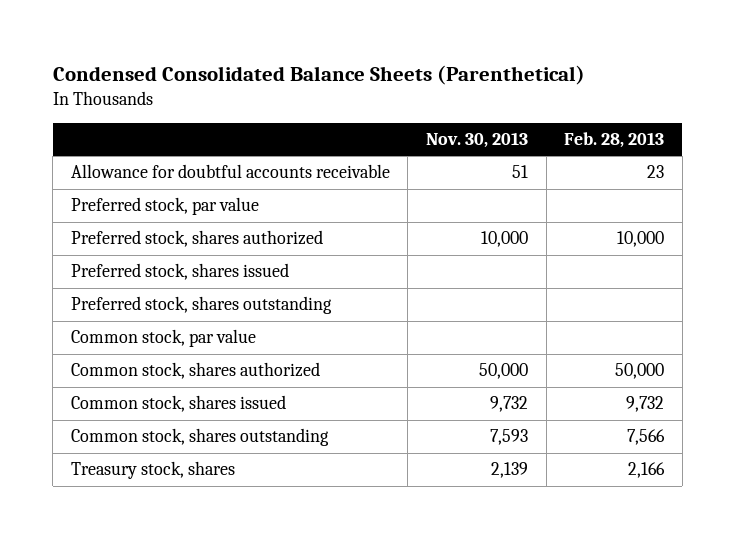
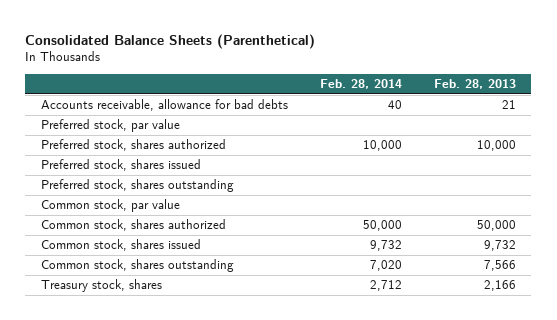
[52,64,585,85] Condensed Consolidated Balance Sheets (Parenthetical) -> [25,33,316,49] Consolidated Balance Sheets (Parenthetical)
[425,132,528,149] Nov. 30, 2013 -> none
none -> [319,78,402,89] Feb. 28, 2014
[70,164,390,179] Allowance for doubtful accounts receivable -> [41,99,289,112] Accounts receivable, allowance for bad debts
[647,165,665,179] 23 -> [501,100,516,110] 21

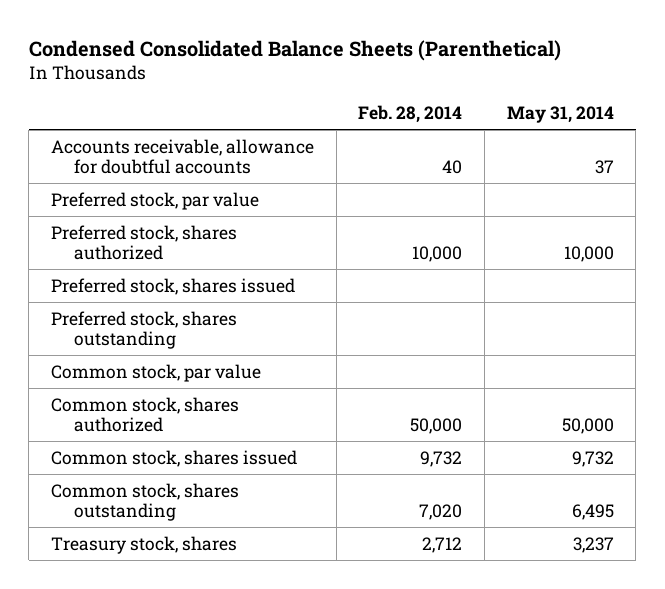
[25,33,316,49] Consolidated Balance Sheets (Parenthetical) -> [28,39,561,61] Condensed Consolidated Balance Sheets (Parenthetical)
[433,78,516,89] Feb. 28, 2013 -> none
none -> [506,106,614,124] May 31, 2014
[41,99,289,112] Accounts receivable, allowance for bad debts -> [50,138,314,174] Accounts receivable, allowance for doubtful accounts

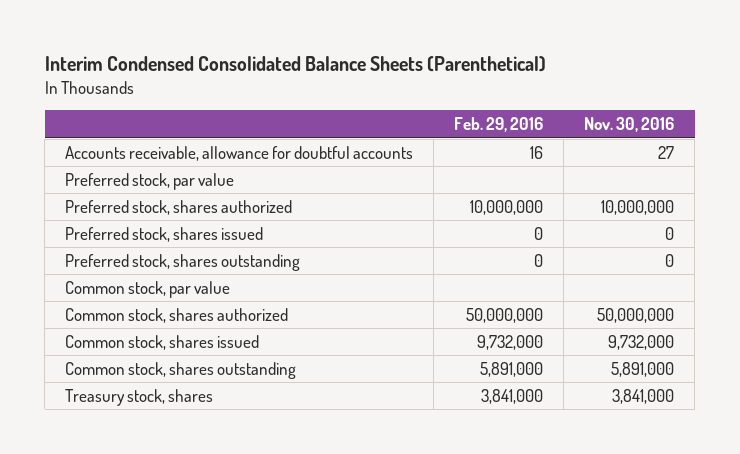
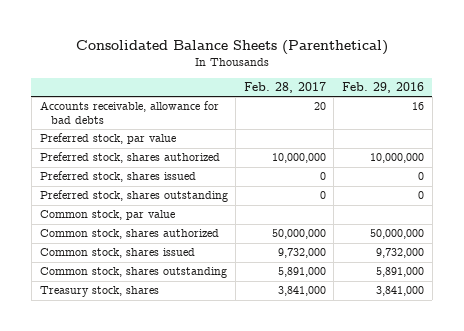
[44,55,546,72] Interim Condensed Consolidated Balance Sheets (Parenthetical) -> [75,39,388,55] Consolidated Balance Sheets (Parenthetical)
[584,117,675,133] Nov. 30, 2016 -> none
none -> [243,82,326,94] Feb. 28, 2017
[65,145,414,161] Accounts receivable, allowance for doubtful accounts -> [39,101,219,125] Accounts receivable, allowance for bad debts

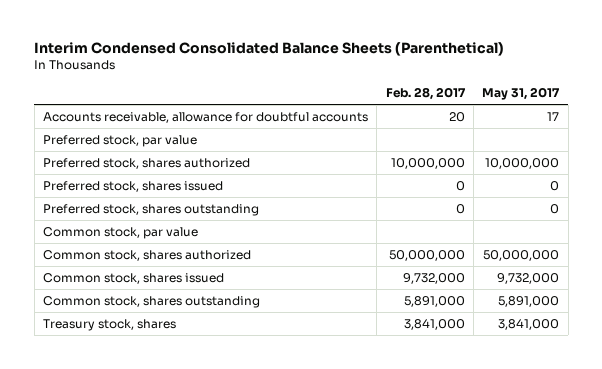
[75,39,388,55] Consolidated Balance Sheets (Parenthetical) -> [34,42,505,57] Interim Condensed Consolidated Balance Sheets (Parenthetical)
[342,82,425,94] Feb. 29, 2016 -> none
none -> [482,87,561,101] May 31, 2017
[39,101,219,125] Accounts receivable, allowance for bad debts -> [43,111,369,123] Accounts receivable, allowance for doubtful accounts

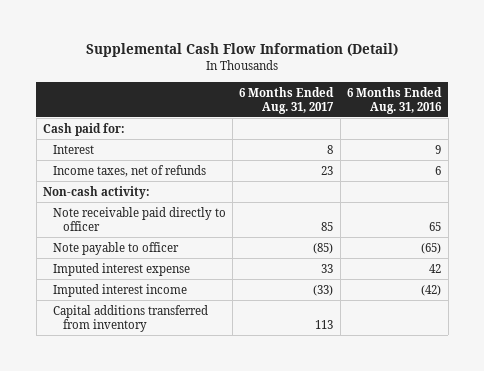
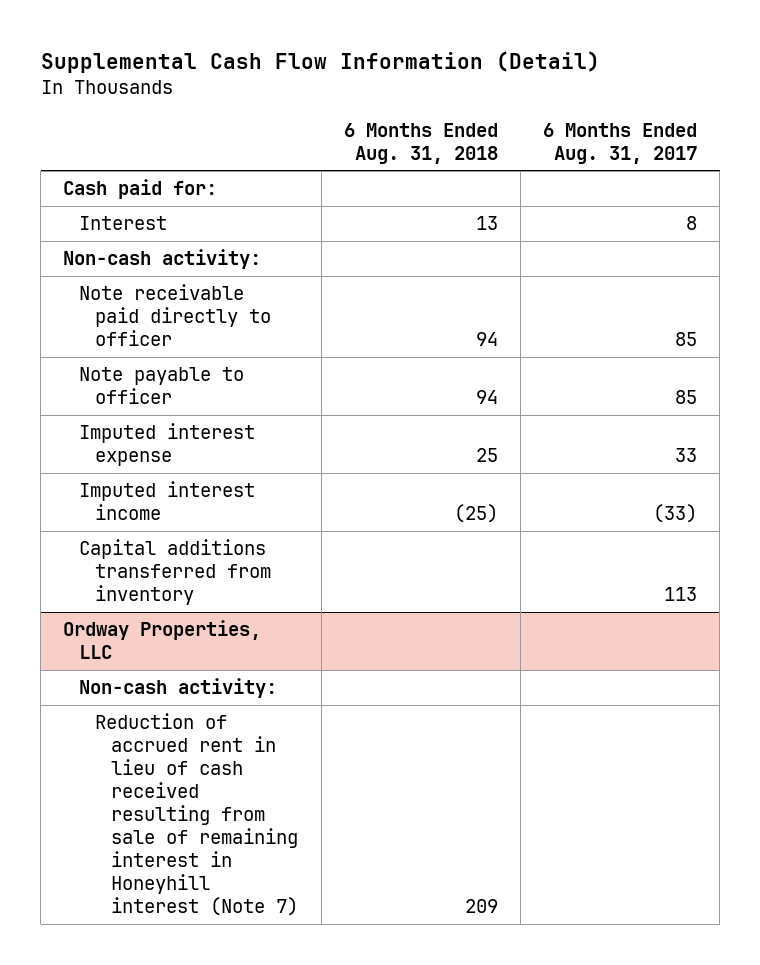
[347,86,443,114] 6 Months Ended Aug. 31, 2016 -> none
none -> [343,122,498,164] 6 Months Ended Aug. 31, 2018
[52,164,206,177] Income taxes, net of refunds -> none
[313,242,334,254] (85) -> [675,390,698,405] 85
none -> [63,620,262,660] Ordway Properties, LLC
none -> [79,678,278,699] Non-cash activity:
none -> [95,713,299,917] Reduction of accrued rent in lieu of cash received resulting from sale of remaining interest in Honeyhill interest (Note 7)

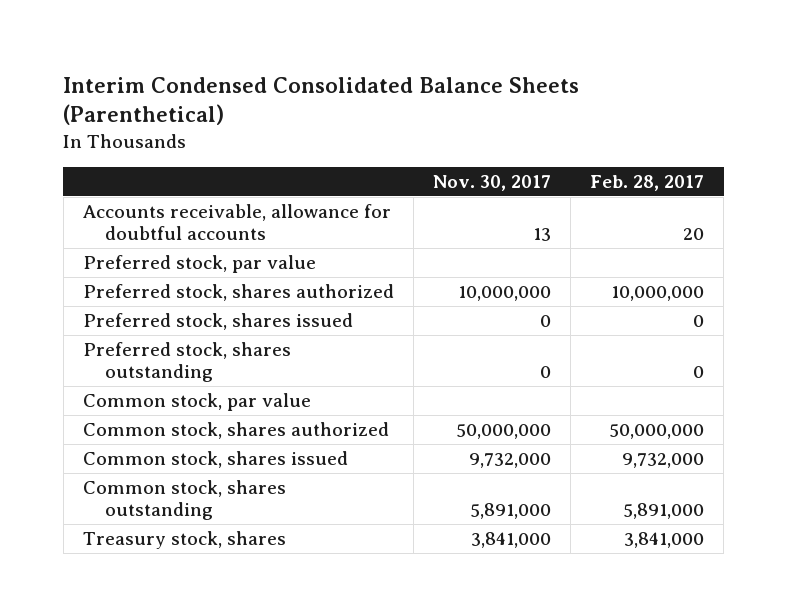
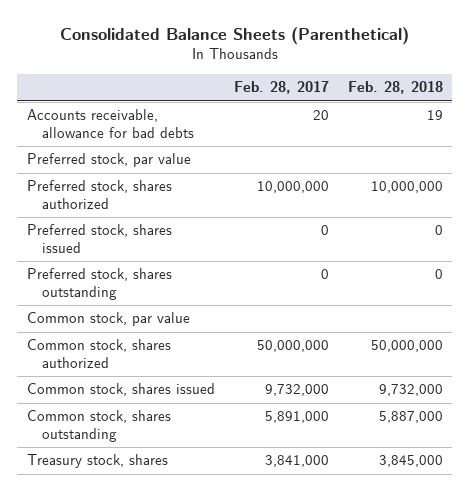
[63,76,580,125] Interim Condensed Consolidated Balance Sheets (Parenthetical) -> [59,26,409,45] Consolidated Balance Sheets (Parenthetical)
[432,174,551,191] Nov. 30, 2017 -> none
none -> [347,81,443,95] Feb. 28, 2018
[82,204,391,241] Accounts receivable, allowance for doubtful accounts -> [26,109,194,138] Accounts receivable, allowance for bad debts

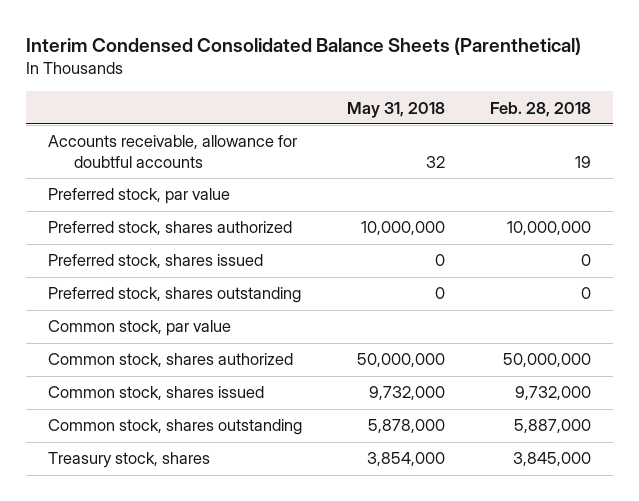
[59,26,409,45] Consolidated Balance Sheets (Parenthetical) -> [25,36,581,55] Interim Condensed Consolidated Balance Sheets (Parenthetical)
[233,81,329,95] Feb. 28, 2017 -> none
none -> [347,101,446,118] May 31, 2018
[26,109,194,138] Accounts receivable, allowance for bad debts -> [48,135,298,168] Accounts receivable, allowance for doubtful accounts

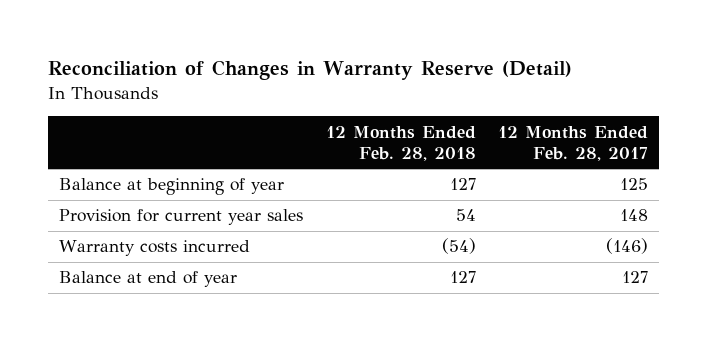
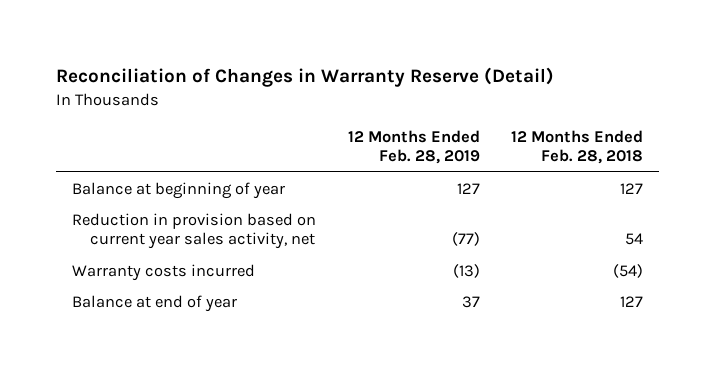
[497,125,648,162] 12 Months Ended Feb. 28, 2017 -> none
none -> [347,130,480,165] 12 Months Ended Feb. 28, 2019
[59,209,304,226] Provision for current year sales -> [72,212,317,250] Reduction in provision based on current year sales activity, net

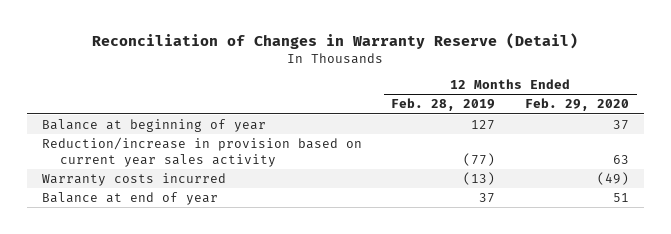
[511,130,644,165] 12 Months Ended Feb. 28, 2018 -> none
none -> [525,98,630,112] Feb. 29, 2020
[72,212,317,250] Reduction in provision based on current year sales activity, net -> [41,136,362,167] Reduction/increase in provision based on current year sales activity

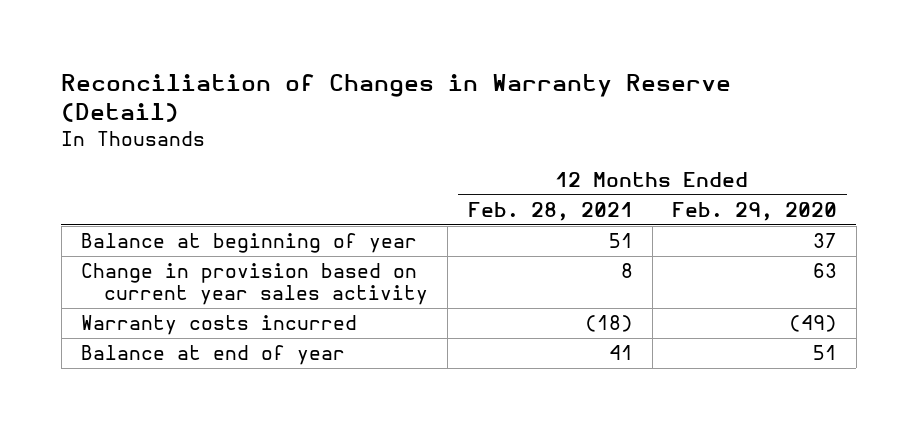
[391,98,496,112] Feb. 28, 2019 -> none
none -> [467,201,633,221] Feb. 28, 2021
[41,136,362,167] Reduction/increase in provision based on current year sales activity -> [80,263,429,306] Change in provision based on current year sales activity

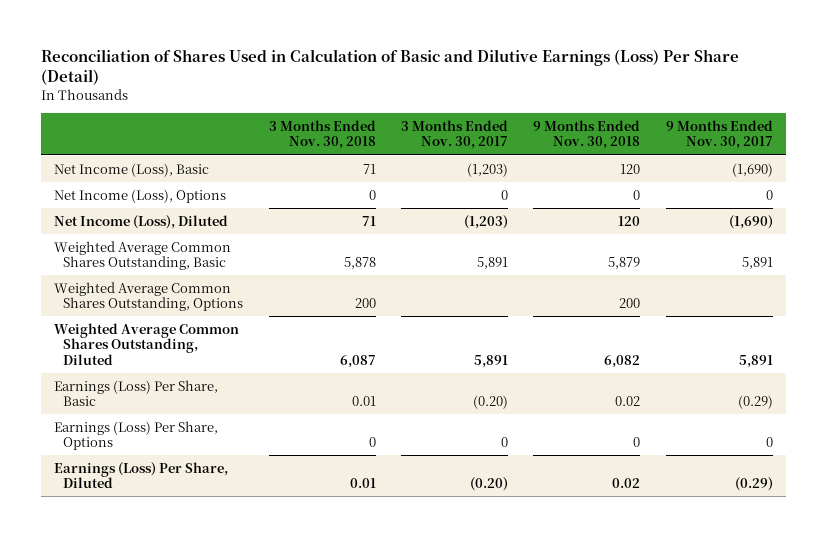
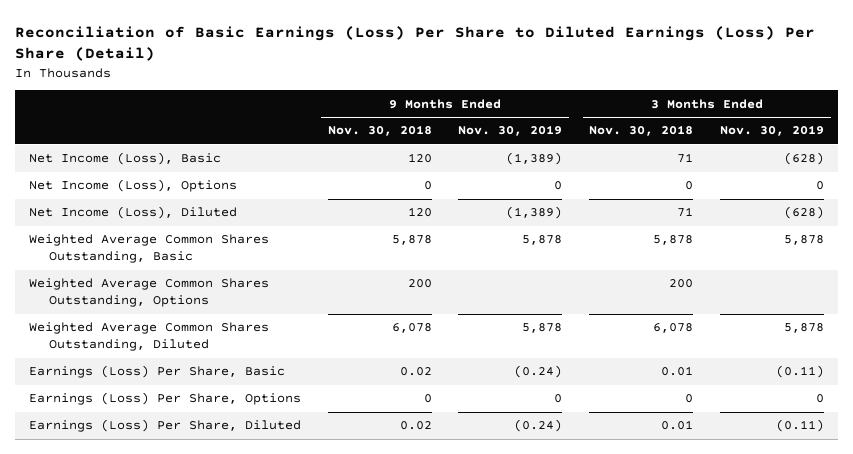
[41,48,740,86] Reconciliation of Shares Used in Calculation of Basic and Dilutive Earnings (Loss) Per Share (Detail) -> [15,25,816,62] Reconciliation of Basic Earnings (Loss) Per Share to Diluted Earnings (Loss) Per Share (Detail)
[401,119,509,150] 3 Months Ended Nov. 30, 2017 -> none
[665,119,773,150] 9 Months Ended Nov. 30, 2017 -> none
none -> [458,125,563,137] Nov. 30, 2019
none -> [720,125,825,137] Nov. 30, 2019
[608,257,641,270] 5,879 -> [391,235,432,246] 5,878
[339,354,376,368] 6,087 -> [653,323,694,334] 6,078
[604,354,641,368] 6,082 -> [391,323,432,334] 6,078

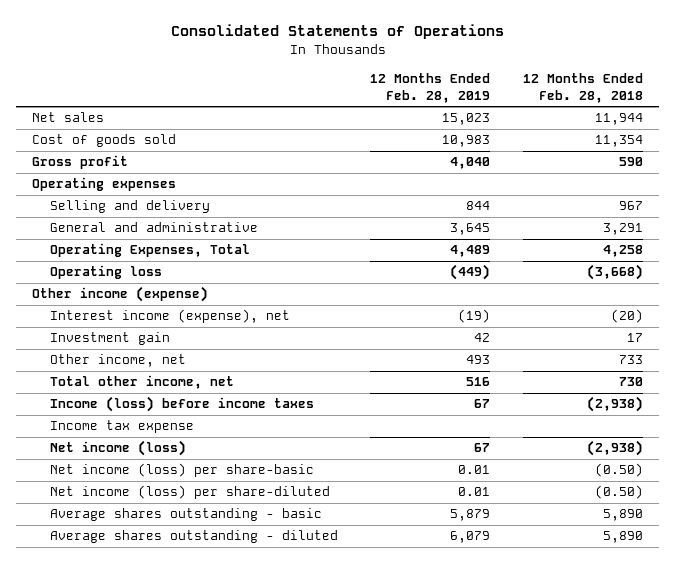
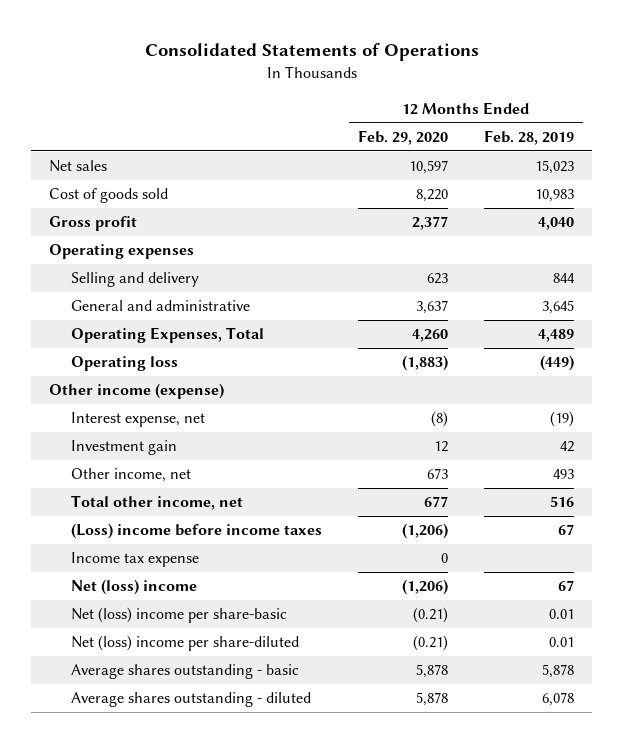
[522,72,643,103] 12 Months Ended Feb. 28, 2018 -> none
none -> [358,129,449,145] Feb. 29, 2020
[50,309,291,324] Interest income (expense), net -> [71,412,206,428] Interest expense, net
[50,396,315,413] Income (loss) before income taxes -> [71,523,323,540] (Loss) income before income taxes
[50,440,187,457] Net income (loss) -> [71,579,198,596] Net (loss) income
[50,463,315,478] Net income (loss) per share-basic -> [71,607,288,624] Net (loss) income per share-basic
[50,485,331,500] Net income (loss) per share-diluted -> [71,635,300,652] Net (loss) income per share-diluted
[450,509,491,522] 5,879 -> [542,664,575,679] 5,878
[450,531,491,544] 6,079 -> [542,692,575,707] 6,078

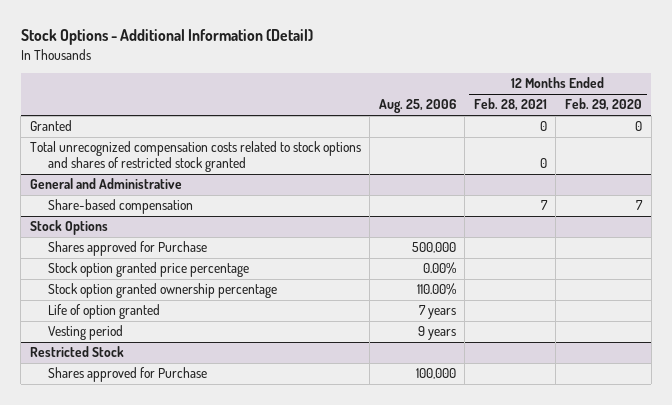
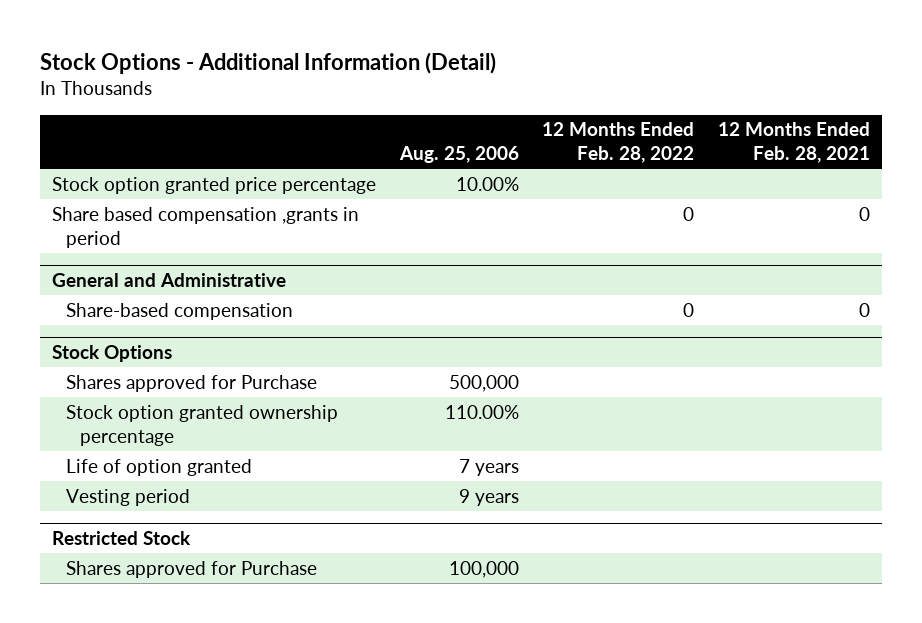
[565,98,643,112] Feb. 29, 2020 -> none
none -> [542,122,695,164] 12 Months Ended Feb. 28, 2022
[29,141,361,172] Total unrecognized compensation costs related to stock options and shares of restricted stock granted -> none
none -> [51,176,376,194] Stock option granted price percentage
[29,120,72,132] Granted -> [51,206,359,248] Share based compensation ,grants in period
[540,200,548,211] 7 -> [859,302,871,317] 0
[48,262,250,278] Stock option granted price percentage -> none

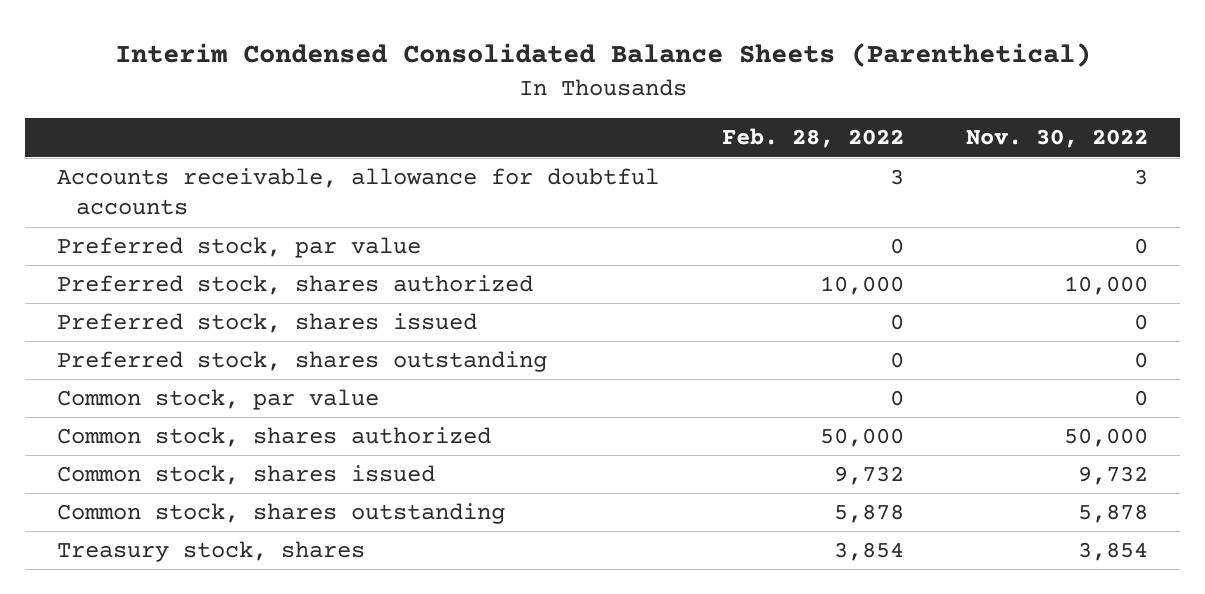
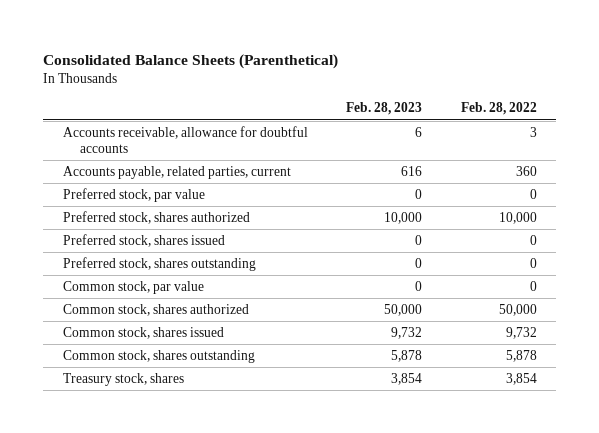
[114,43,1091,68] Interim Condensed Consolidated Balance Sheets (Parenthetical) -> [43,53,339,69] Consolidated Balance Sheets (Parenthetical)
[966,129,1149,149] Nov. 30, 2022 -> none
none -> [346,102,423,116] Feb. 28, 2023
none -> [62,165,291,179] Accounts payable, related parties, current

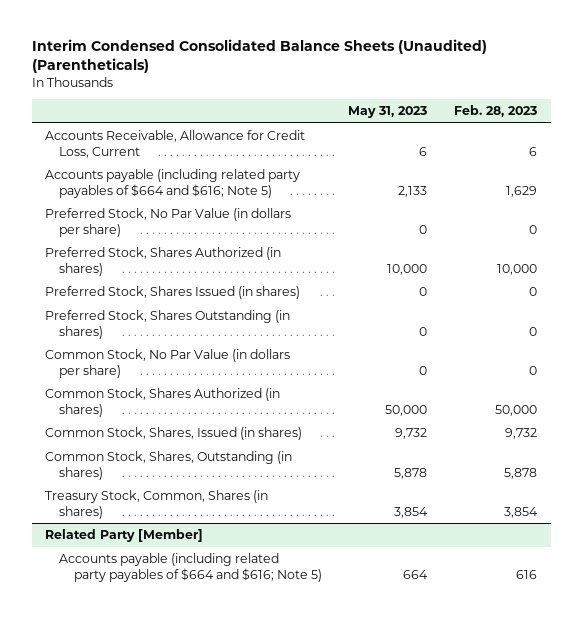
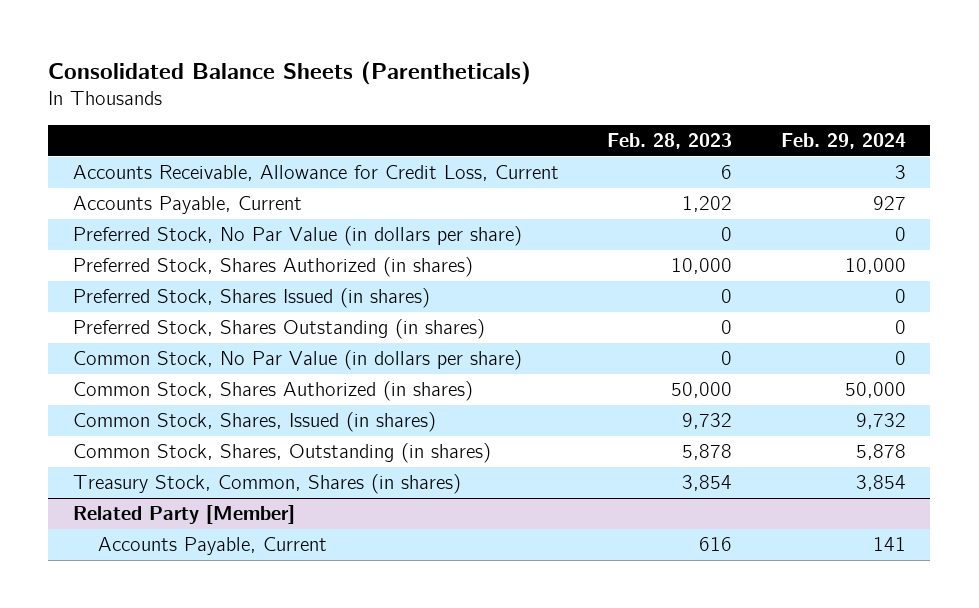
[31,38,487,74] Interim Condensed Consolidated Balance Sheets (Unaudited) (Parentheticals) -> [48,60,532,85] Consolidated Balance Sheets (Parentheticals)
[348,106,428,119] May 31, 2023 -> none
none -> [780,133,906,150] Feb. 29, 2024
[45,169,301,198] Accounts payable (including related party payables of $664 and $616; Note 5) -> none
none -> [72,196,302,215] Accounts Payable, Current
[59,553,322,582] Accounts payable (including related party payables of $664 and $616; Note 5) -> [97,537,327,556] Accounts Payable, Current

